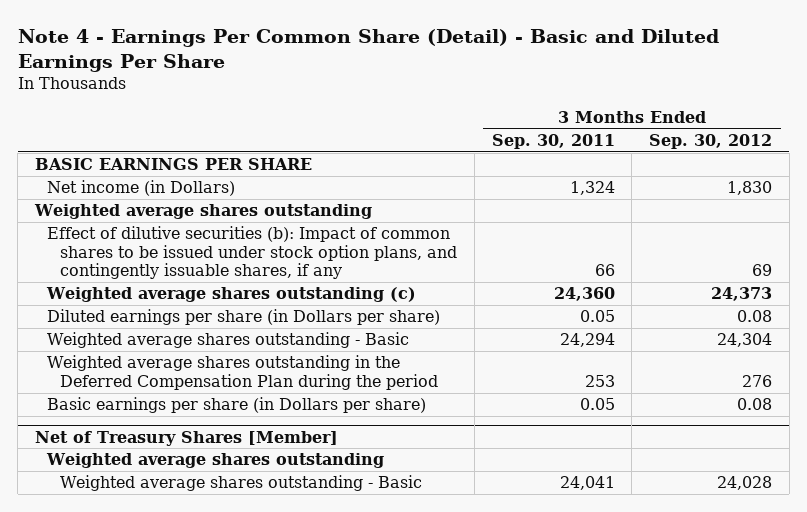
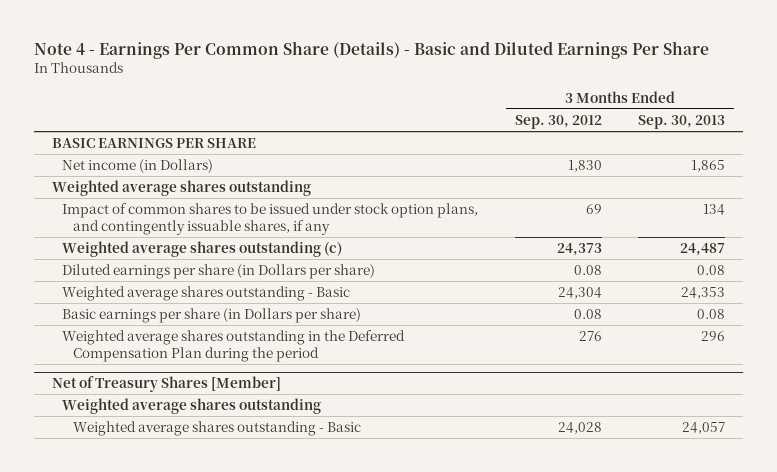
[17,28,719,72] Note 4 - Earnings Per Common Share (Detail) - Basic and Diluted Earnings Per Share -> [33,41,709,60] Note 4 - Earnings Per Common Share (Details) - Basic and Diluted Earnings Per Share
[491,133,615,149] Sep. 30, 2011 -> none
none -> [638,114,726,129] Sep. 30, 2013
[47,226,457,280] Effect of dilutive securities (b): Impact of common shares to be issued under stock option plans, and contingently issuable shares, if any -> [62,202,479,235] Impact of common shares to be issued under stock option plans, and contingently issuable shares, if any
[47,355,438,390] Weighted average shares outstanding in the Deferred Compensation Plan during the period -> [62,329,406,362] Weighted average shares outstanding in the Deferred Compensation Plan during the period

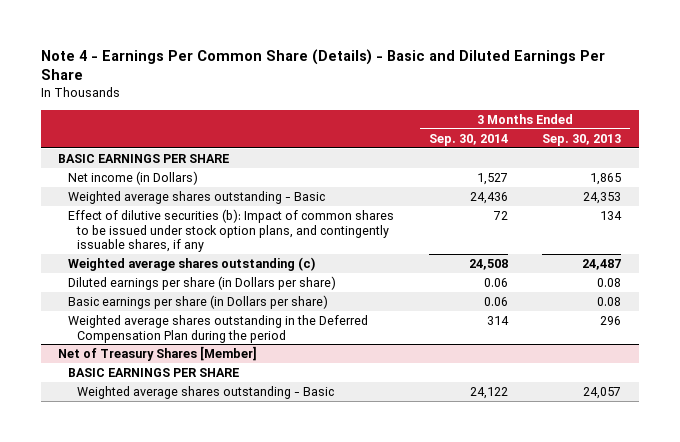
[514,114,602,129] Sep. 30, 2012 -> none
none -> [428,133,508,146] Sep. 30, 2014
[52,179,312,196] Weighted average shares outstanding -> none
[62,285,351,301] Weighted average shares outstanding - Basic -> [67,190,325,204] Weighted average shares outstanding - Basic
[62,202,479,235] Impact of common shares to be issued under stock option plans, and contingently issuable shares, if any -> [67,208,394,253] Effect of dilutive securities (b): Impact of common shares to be issued under stock option plans, and contingently issuable shares, if any
[62,397,322,414] Weighted average shares outstanding -> none
none -> [67,367,239,377] BASIC EARNINGS PER SHARE

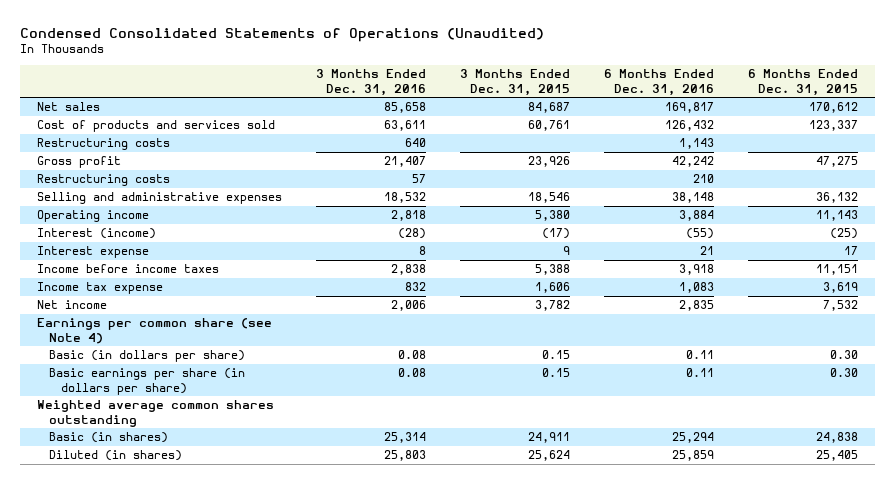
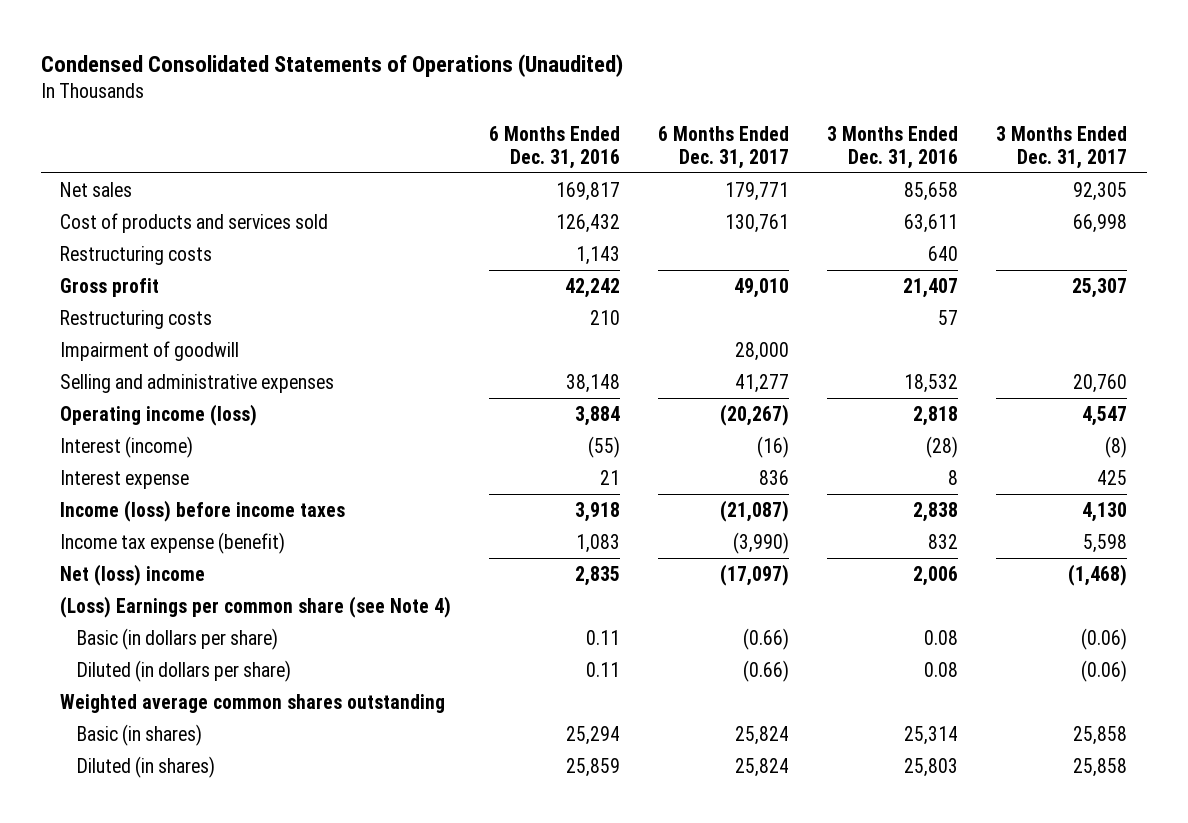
[460,69,571,96] 3 Months Ended Dec. 31, 2015 -> none
[748,69,859,96] 6 Months Ended Dec. 31, 2015 -> none
none -> [658,125,790,169] 6 Months Ended Dec. 31, 2017
none -> [996,125,1128,169] 3 Months Ended Dec. 31, 2017
none -> [60,340,240,361] Impairment of goodwill
[37,210,150,223] Operating income -> [60,403,258,426] Operating income (loss)
[37,264,220,274] Income before income taxes -> [60,499,346,522] Income (loss) before income taxes
[37,282,164,295] Income tax expense -> [60,531,286,554] Income tax expense (benefit)
[37,300,108,310] Net income -> [60,563,206,586] Net (loss) income
[37,318,273,344] Earnings per common share (see Note 4) -> [60,595,452,618] (Loss) Earnings per common share (see Note 4)
[48,368,245,395] Basic earnings per share (in dollars per share) -> [76,659,291,682] Diluted (in dollars per share)

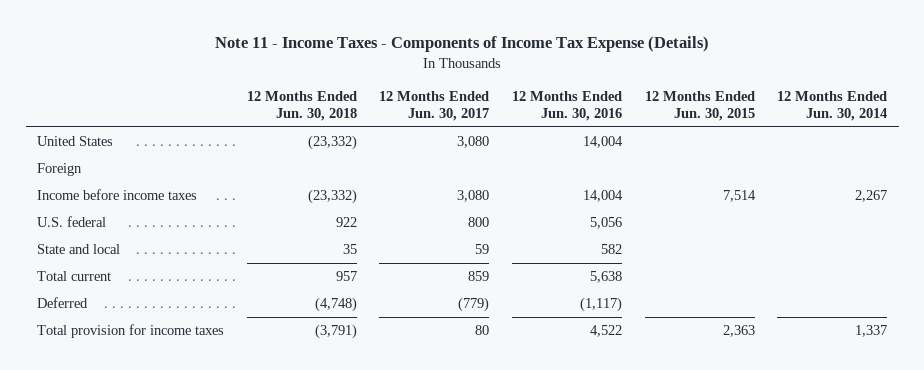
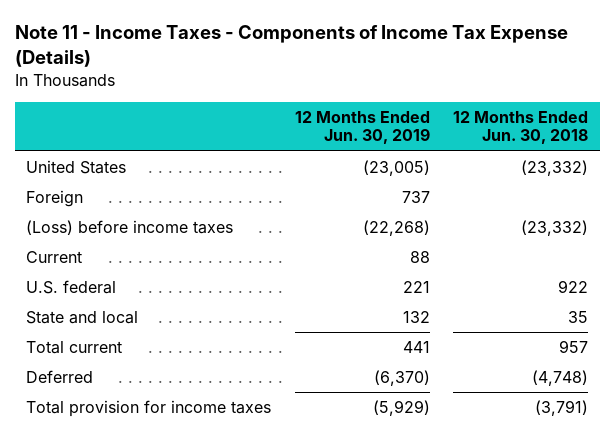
[379,90,490,122] 12 Months Ended Jun. 30, 2017 -> none
[512,90,623,122] 12 Months Ended Jun. 30, 2016 -> none
[644,90,755,122] 12 Months Ended Jun. 30, 2015 -> none
[777,90,888,122] 12 Months Ended Jun. 30, 2014 -> none
none -> [294,110,430,145] 12 Months Ended Jun. 30, 2019
[37,189,198,201] Income before income taxes -> [26,219,234,235] (Loss) before income taxes
none -> [26,250,83,263] Current

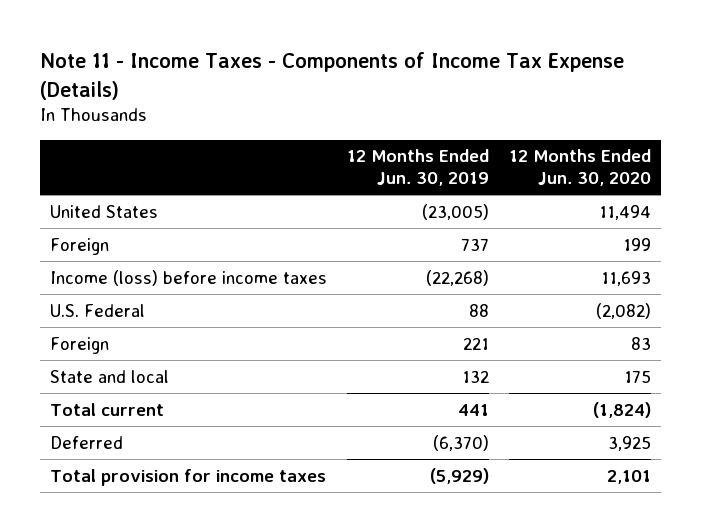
[452,110,588,145] 12 Months Ended Jun. 30, 2018 -> none
none -> [508,149,651,187] 12 Months Ended Jun. 30, 2020
[26,250,83,263] Current -> none
[26,219,234,235] (Loss) before income taxes -> [49,269,327,286] Income (loss) before income taxes
[26,279,117,294] U.S. federal -> [49,303,145,317] U.S. Federal
[402,280,430,293] 221 -> [468,303,489,317] 88
none -> [49,336,109,354] Foreign

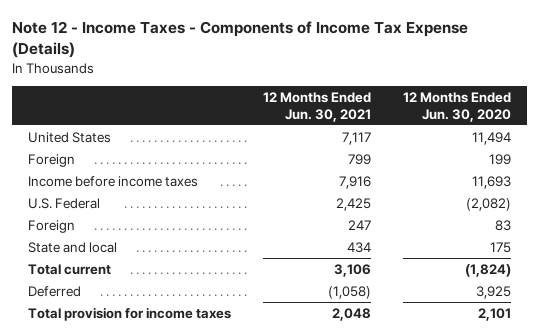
[39,52,624,100] Note 11 - Income Taxes - Components of Income Tax Expense (Details) -> [12,21,469,59] Note 12 - Income Taxes - Components of Income Tax Expense (Details)
[346,149,489,187] 12 Months Ended Jun. 30, 2019 -> none
none -> [263,91,372,122] 12 Months Ended Jun. 30, 2021
[49,269,327,286] Income (loss) before income taxes -> [28,175,199,187] Income before income taxes

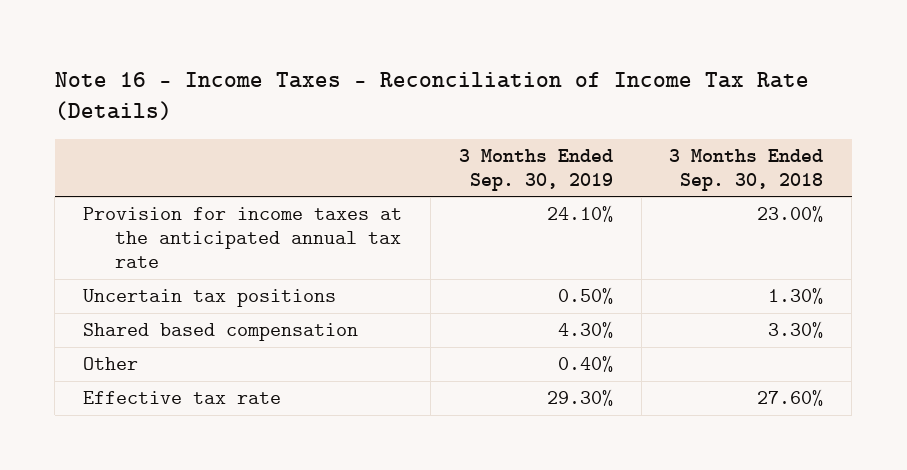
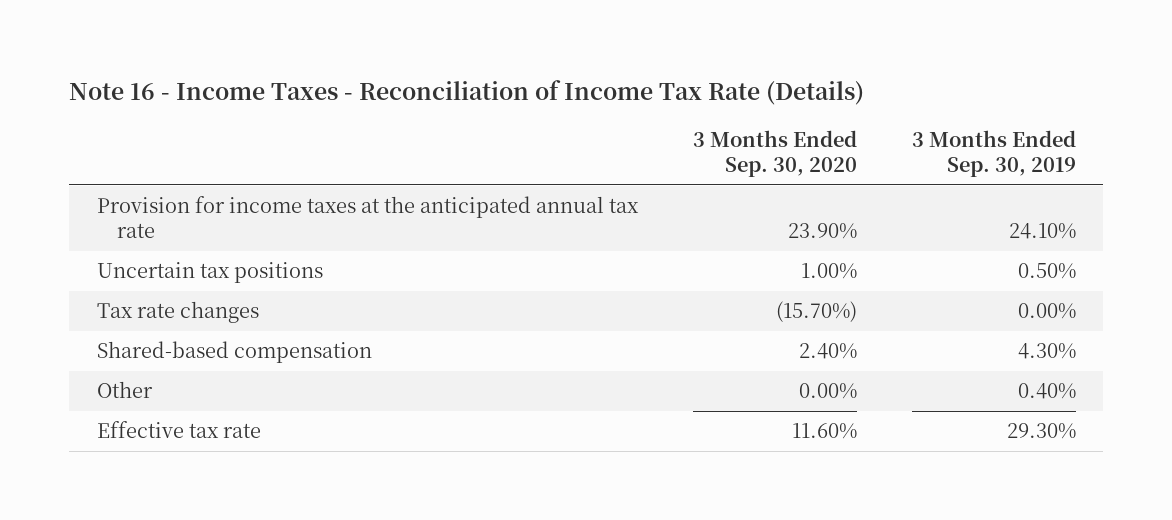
[669,148,824,191] 3 Months Ended Sep. 30, 2018 -> none
none -> [692,130,857,178] 3 Months Ended Sep. 30, 2020
none -> [96,301,259,324] Tax rate changes
[83,323,359,342] Shared based compensation -> [96,341,372,364] Shared-based compensation

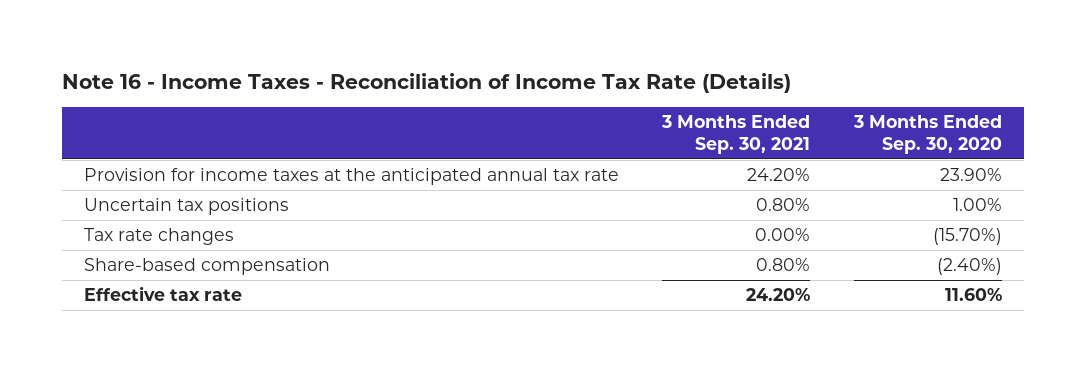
[911,130,1076,178] 3 Months Ended Sep. 30, 2019 -> none
none -> [661,114,811,155] 3 Months Ended Sep. 30, 2021
[96,381,153,399] Other -> none
[96,341,372,364] Shared-based compensation -> [83,257,330,275] Share-based compensation
[798,343,857,360] 2.40% -> [937,257,1003,275] (2.40%)

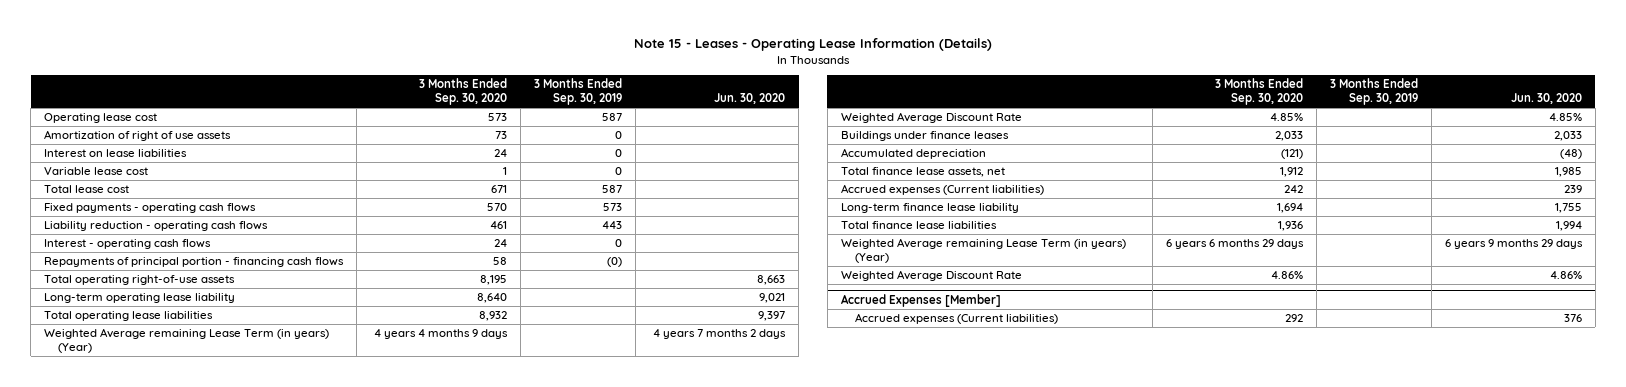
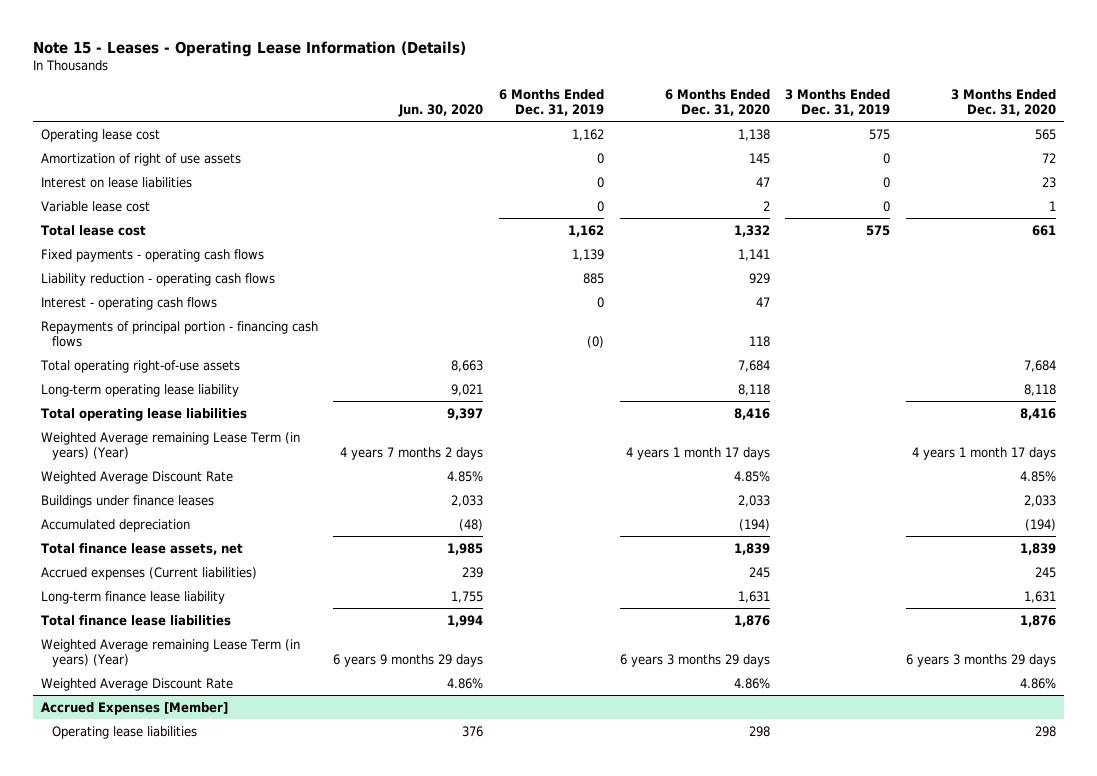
[418,78,507,105] 3 Months Ended Sep. 30, 2020 -> none
[533,78,622,105] 3 Months Ended Sep. 30, 2019 -> none
none -> [499,89,605,117] 6 Months Ended Dec. 31, 2019
none -> [664,89,770,117] 6 Months Ended Dec. 31, 2020
none -> [785,89,891,117] 3 Months Ended Dec. 31, 2019
none -> [950,89,1056,117] 3 Months Ended Dec. 31, 2020
[854,313,1058,325] Accrued expenses (Current liabilities) -> [51,725,197,739] Operating lease liabilities

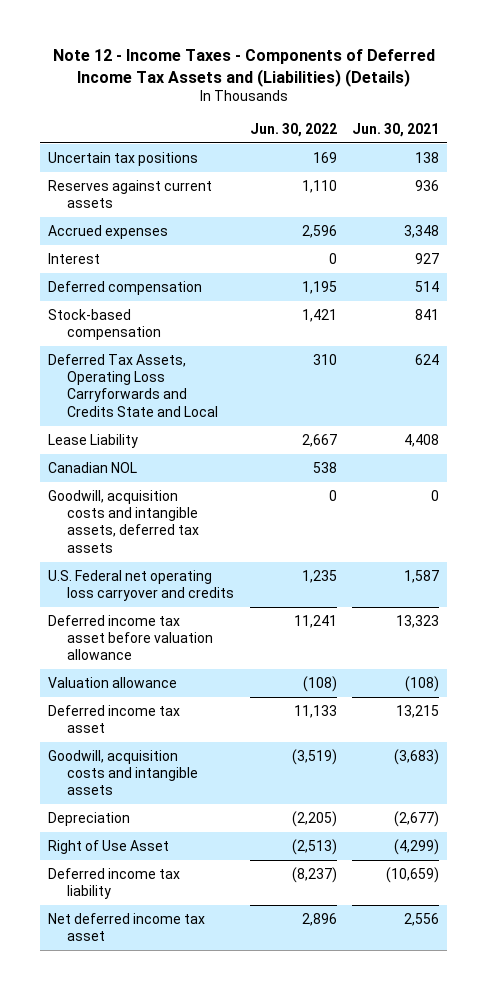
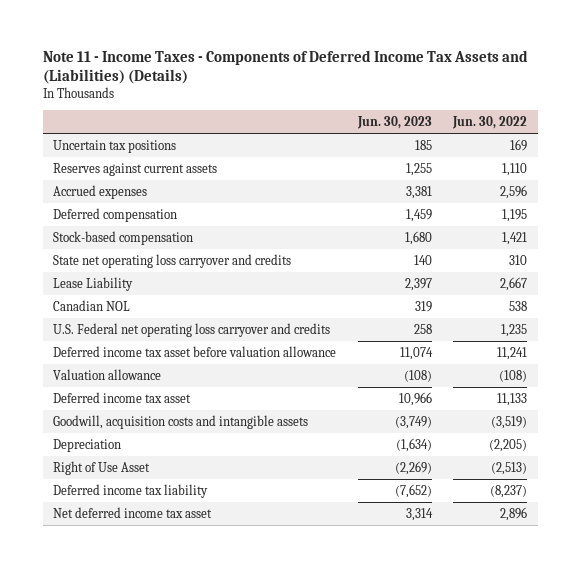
[52,49,435,87] Note 12 - Income Taxes - Components of Deferred Income Tax Assets and (Liabilities) (Details) -> [42,50,528,85] Note 11 - Income Taxes - Components of Deferred Income Tax Assets and (Liabilities) (Details)
[352,122,440,137] Jun. 30, 2021 -> none
none -> [356,116,432,130] Jun. 30, 2023
[47,252,100,264] Interest -> none
[47,353,218,417] Deferred Tax Assets, Operating Loss Carryforwards and Credits State and Local -> [53,253,292,268] State net operating loss carryover and credits
[47,489,199,553] Goodwill, acquisition costs and intangible assets, deferred tax assets -> none

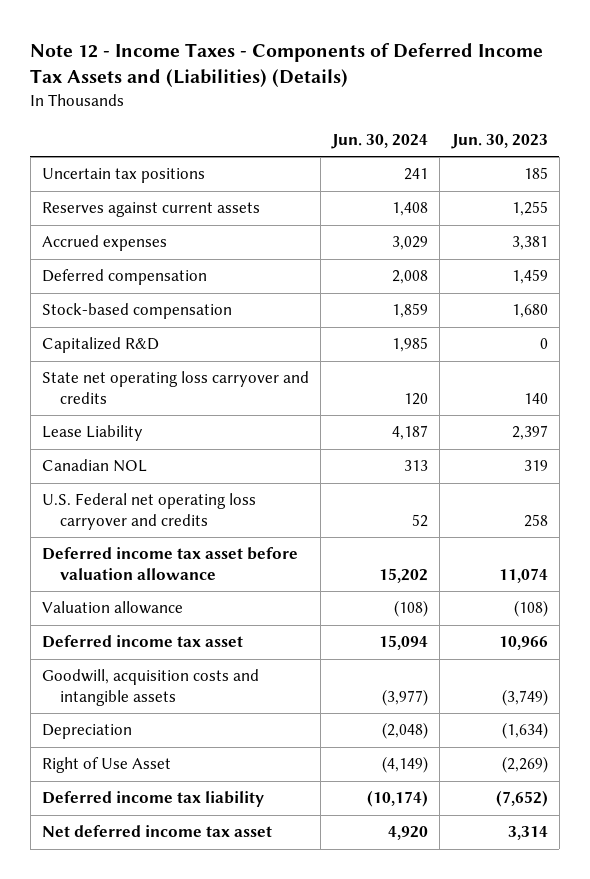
[42,50,528,85] Note 11 - Income Taxes - Components of Deferred Income Tax Assets and (Liabilities) (Details) -> [30,42,544,87] Note 12 - Income Taxes - Components of Deferred Income Tax Assets and (Liabilities) (Details)
[451,116,527,130] Jun. 30, 2022 -> none
none -> [331,133,429,149] Jun. 30, 2024
none -> [42,337,160,354] Capitalized R&D

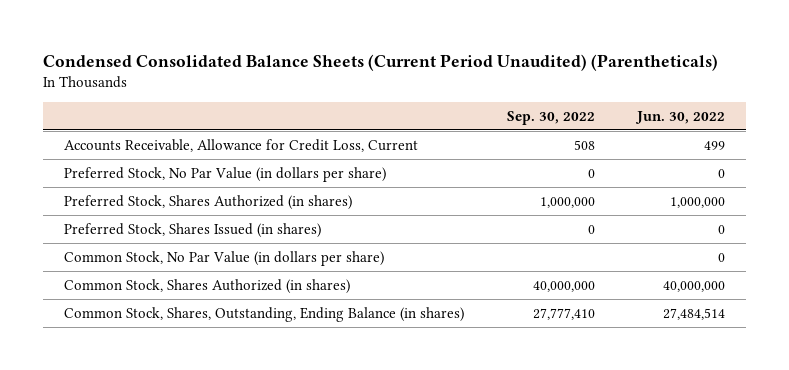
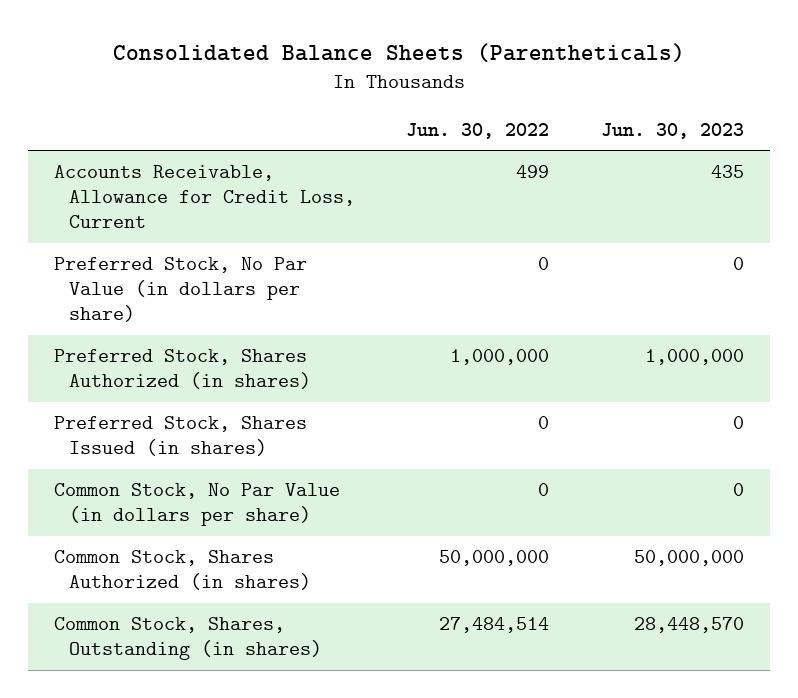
[43,53,719,71] Condensed Consolidated Balance Sheets (Current Period Unaudited) (Parentheticals) -> [112,43,685,63] Consolidated Balance Sheets (Parentheticals)
[506,110,595,125] Sep. 30, 2022 -> none
none -> [600,122,744,139] Jun. 30, 2023
[662,280,725,292] 40,000,000 -> [439,550,550,567] 50,000,000
[64,306,465,322] Common Stock, Shares, Outstanding, Ending Balance (in shares) -> [53,617,322,661] Common Stock, Shares, Outstanding (in shares)

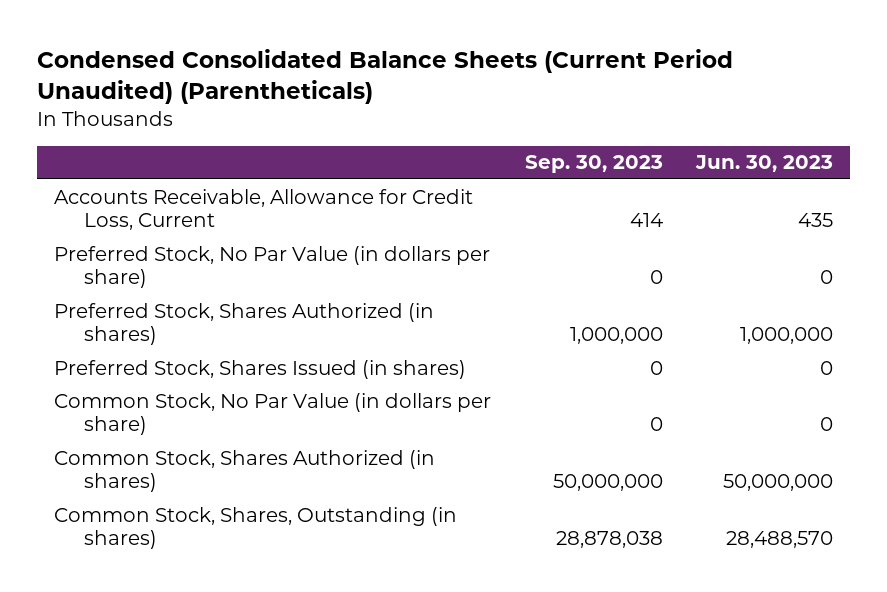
[112,43,685,63] Consolidated Balance Sheets (Parentheticals) -> [36,48,733,104] Condensed Consolidated Balance Sheets (Current Period Unaudited) (Parentheticals)
[406,122,550,139] Jun. 30, 2022 -> none
none -> [524,155,663,174] Sep. 30, 2023
[633,617,744,634] 28,448,570 -> [726,530,834,548] 28,488,570

